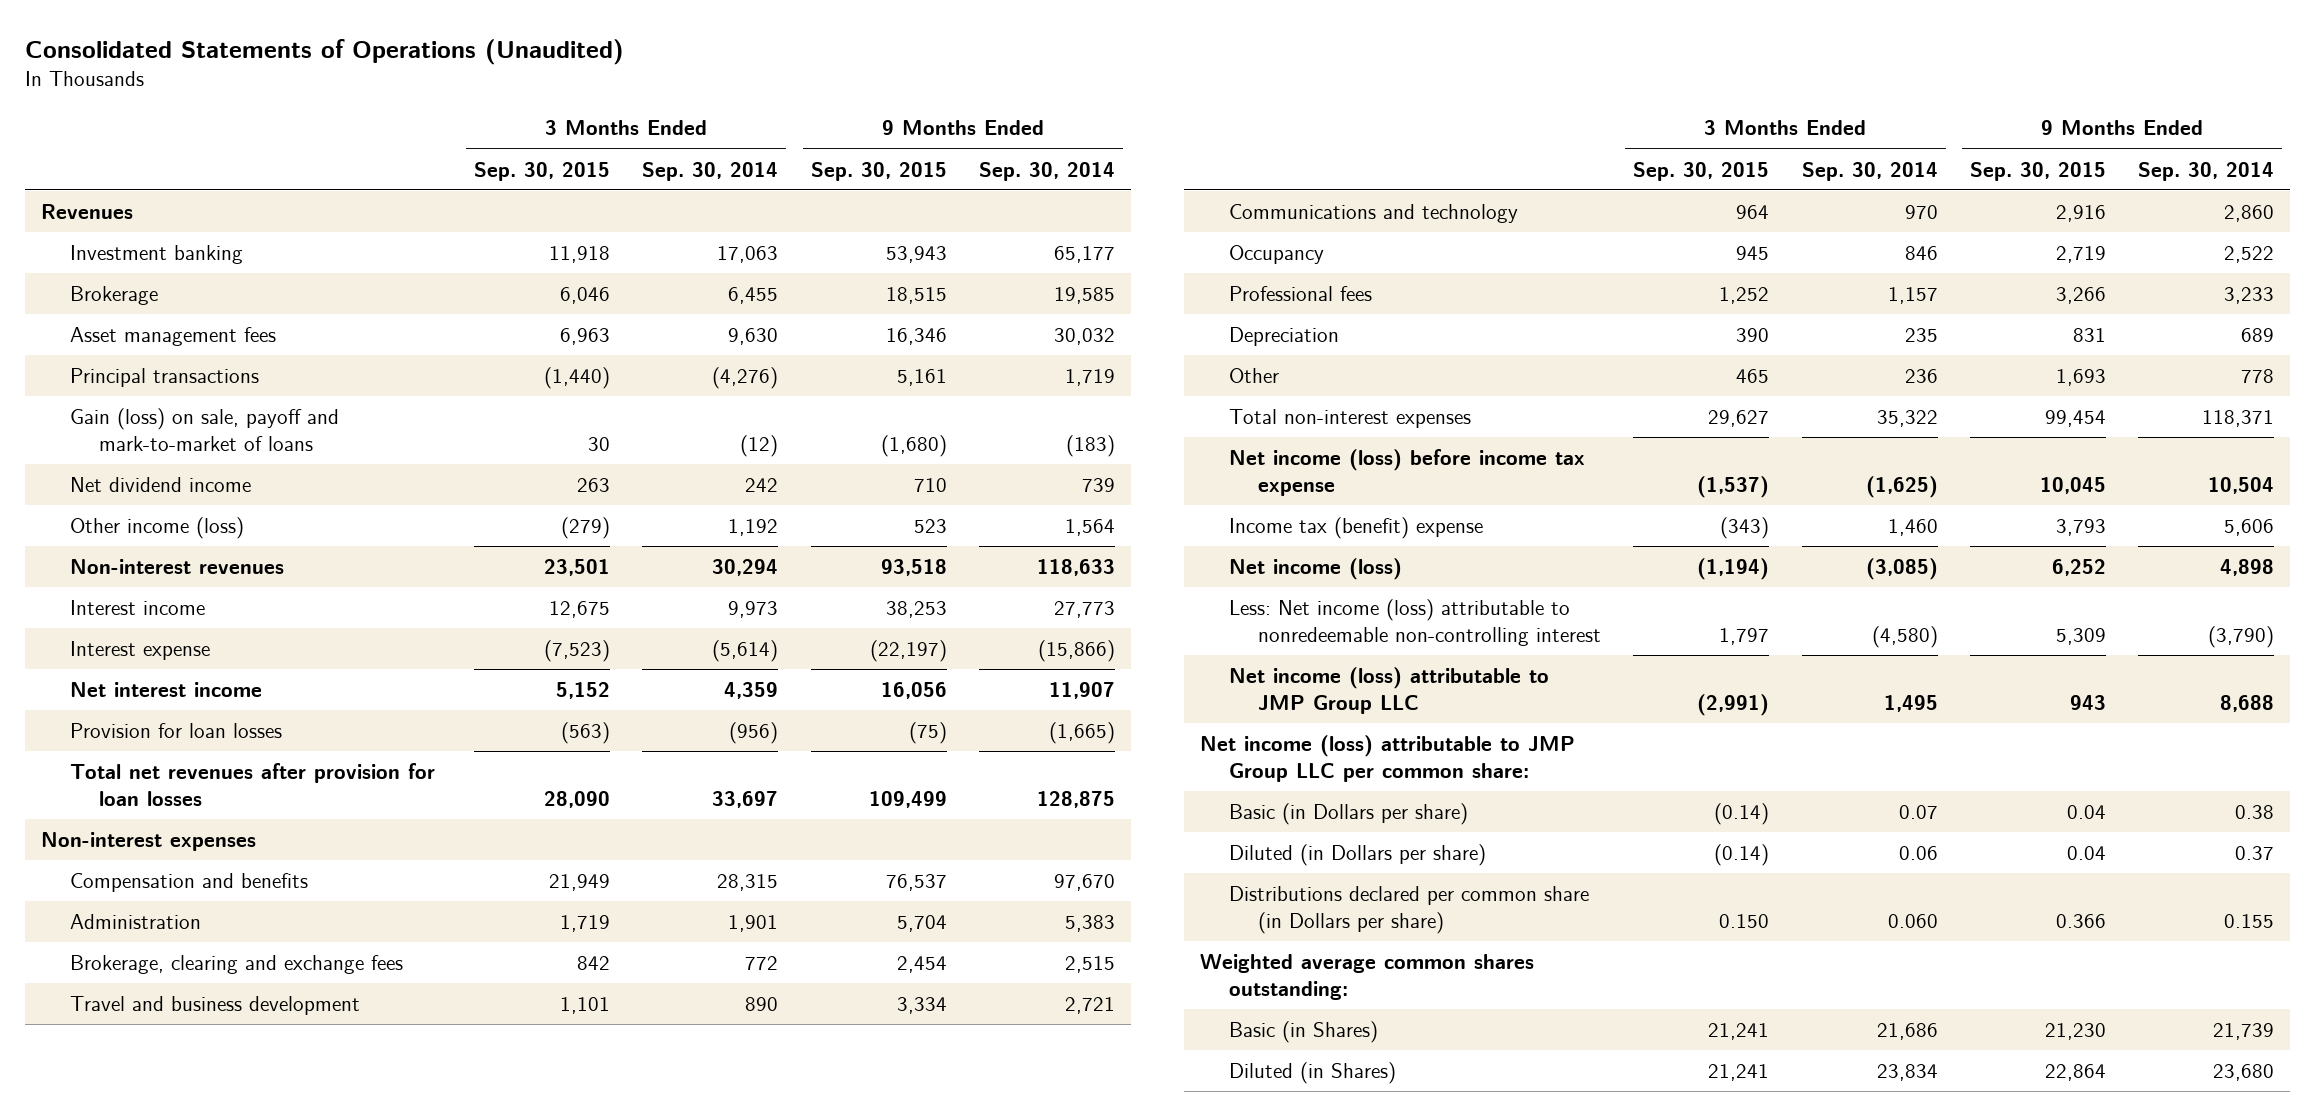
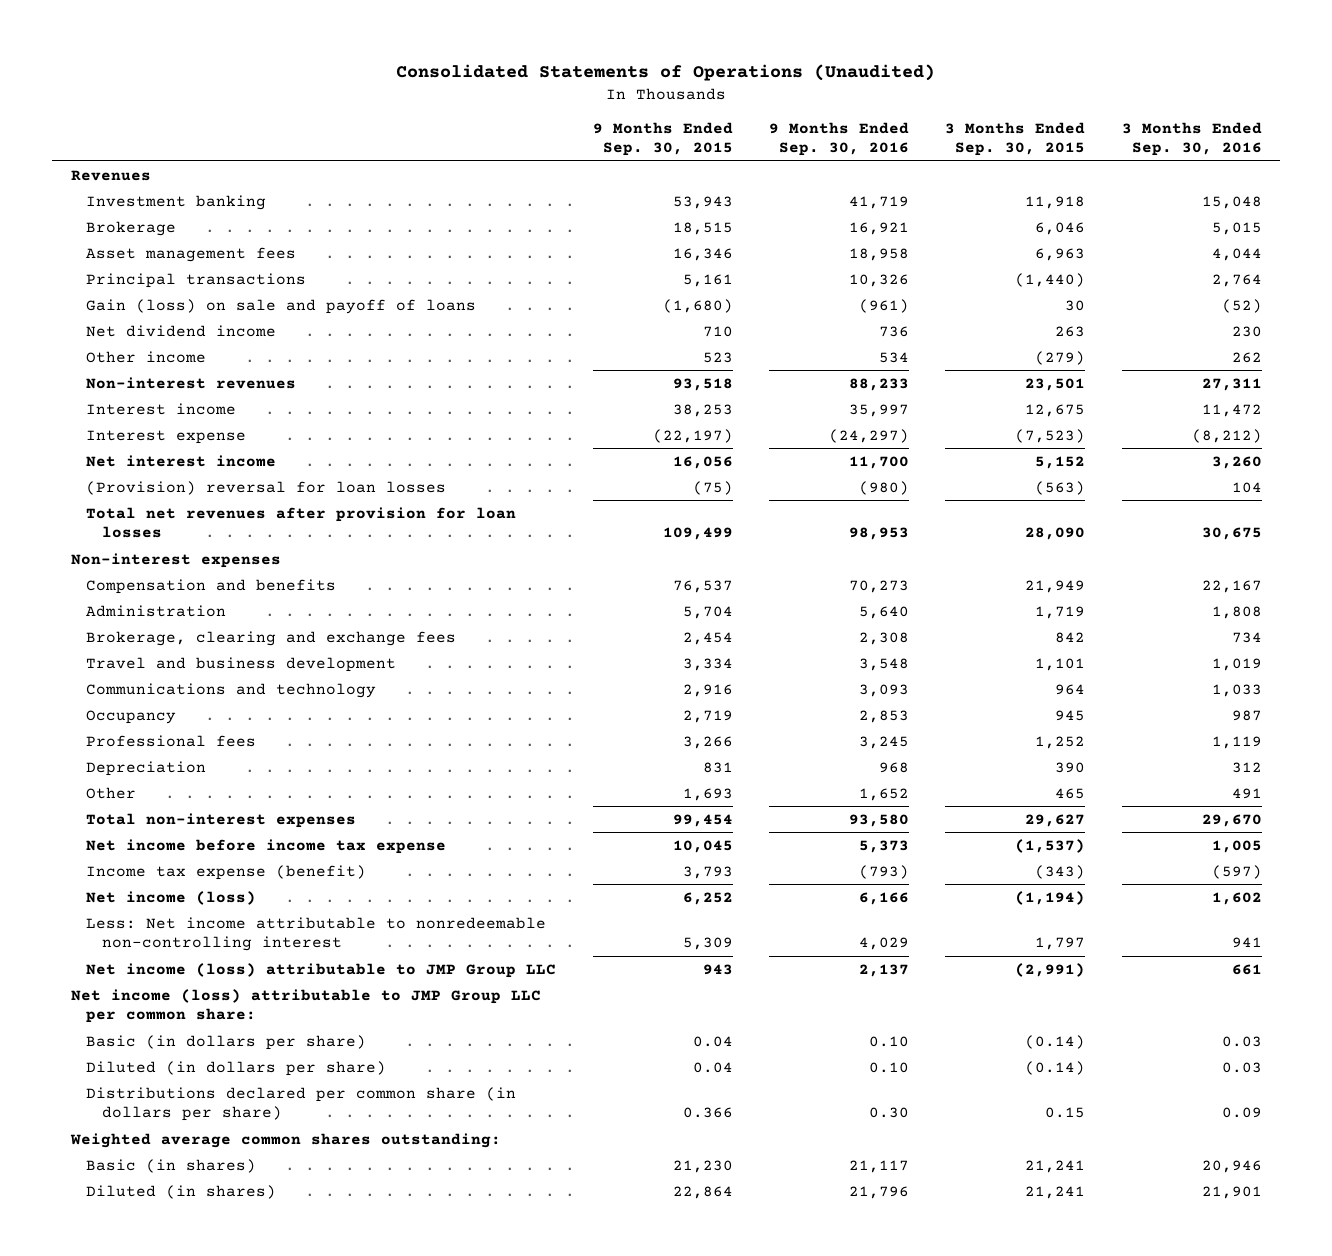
[642,161,779,181] Sep. 30, 2014 -> none
[978,161,1115,181] Sep. 30, 2014 -> none
none -> [768,122,909,157] 9 Months Ended Sep. 30, 2016
none -> [1121,122,1262,157] 3 Months Ended Sep. 30, 2016
[69,408,339,451] Gain (loss) on sale, payoff and mark-to-market of loans -> [86,298,477,314] Gain (loss) on sale and payoff of loans
[69,517,244,540] Other income (loss) -> [86,350,207,363] Other income
[69,723,282,739] Provision for loan losses -> [86,480,447,495] (Provision) reversal for loan losses
[1229,449,1586,496] Net income (loss) before income tax expense -> [86,838,447,854] Net income before income tax expense
[1229,517,1484,540] Income tax (benefit) expense -> [86,864,367,880] Income tax expense (benefit)
[1229,599,1601,646] Less: Net income (loss) attributable to nonredeemable non-controlling interest -> [86,916,547,952] Less: Net income attributable to nonredeemable non-controlling interest
[1229,803,1469,826] Basic (in Dollars per share) -> [86,1034,367,1050] Basic (in dollars per share)
[1229,844,1487,867] Diluted (in Dollars per share) -> [86,1060,387,1076] Diluted (in dollars per share)
[1229,886,1590,934] Distributions declared per common share (in Dollars per share) -> [86,1086,517,1122] Distributions declared per common share (in dollars per share)
[1719,913,1770,928] 0.150 -> [1045,1107,1086,1119] 0.15
[1229,1021,1379,1044] Basic (in Shares) -> [86,1158,257,1173] Basic (in shares)
[1229,1062,1397,1085] Diluted (in Shares) -> [86,1184,277,1199] Diluted (in shares)

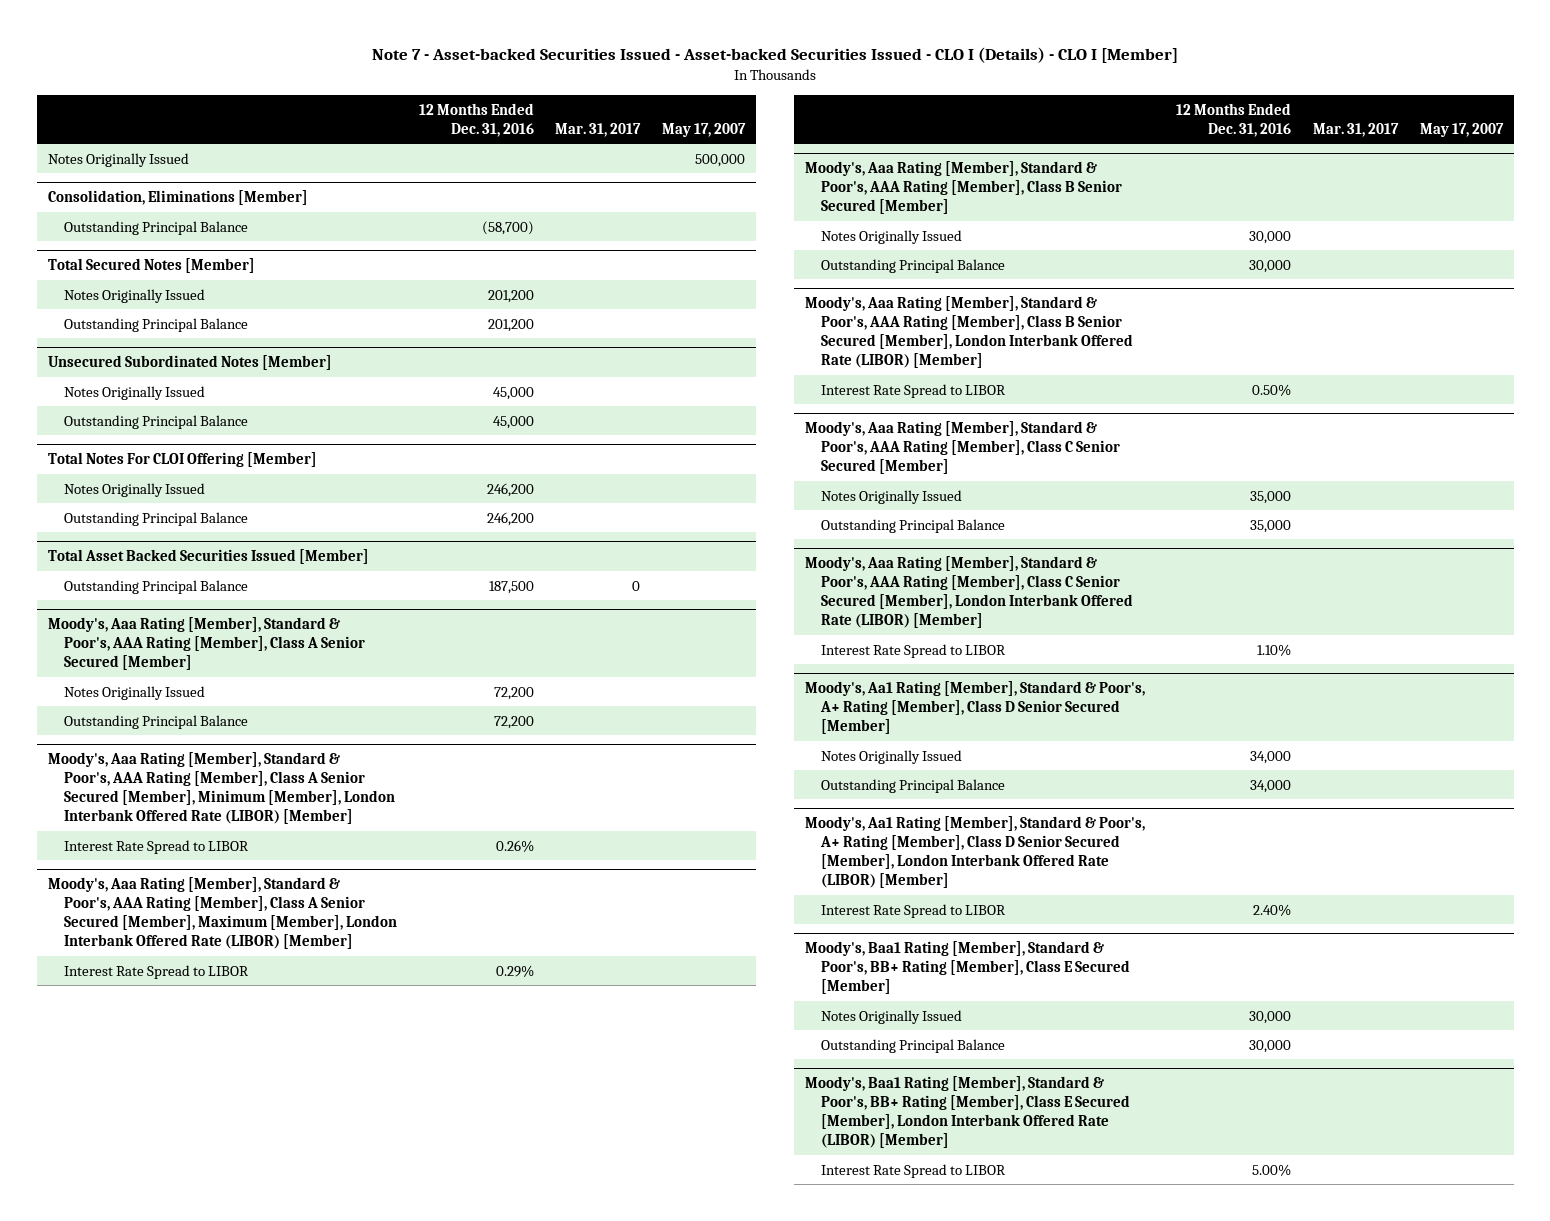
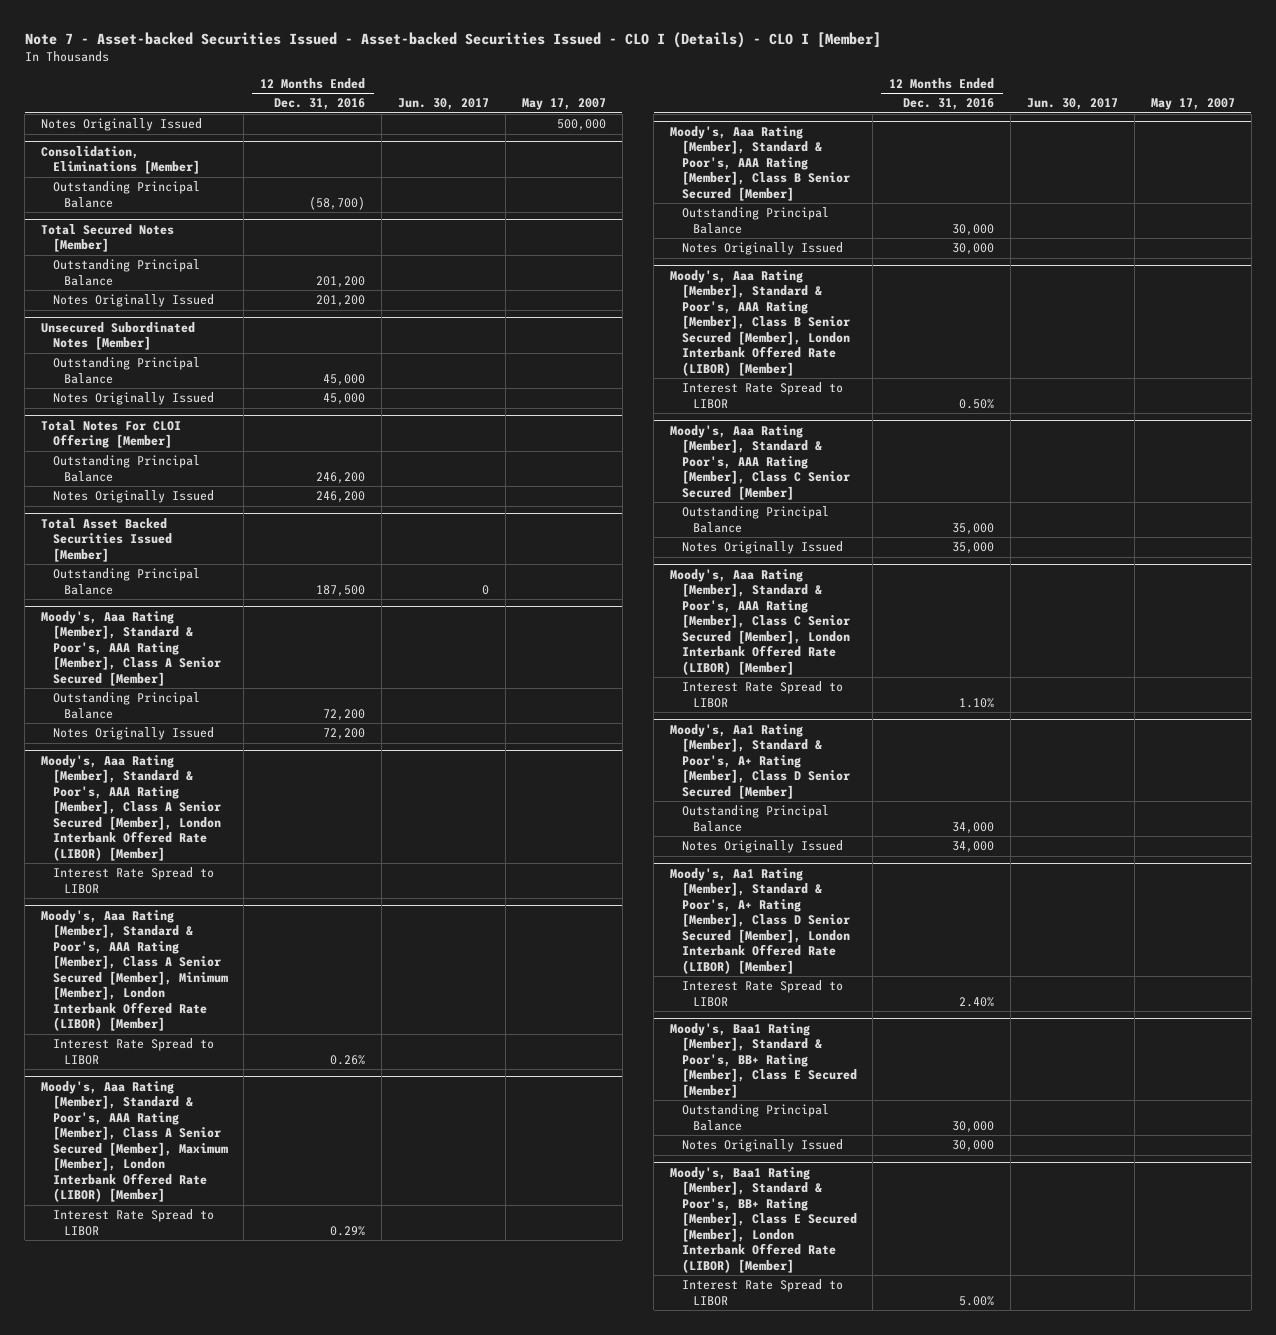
[555,122,642,137] Mar. 31, 2017 -> none
none -> [398,98,490,111] Jun. 30, 2017
[63,288,205,303] Notes Originally Issued -> [52,294,214,308] Notes Originally Issued
[63,385,205,400] Notes Originally Issued -> [52,392,214,406] Notes Originally Issued
[63,482,205,497] Notes Originally Issued -> [52,490,214,504] Notes Originally Issued
[63,685,205,700] Notes Originally Issued -> [52,727,214,741] Notes Originally Issued
none -> [41,754,221,861] Moody's, Aaa Rating [Member], Standard & Poor's, AAA Rating [Member], Class A Senior Secured [Member], London Interbank Offered Rate (LIBOR) [Member]
none -> [52,867,214,894] Interest Rate Spread to LIBOR
[820,229,962,244] Notes Originally Issued -> [681,242,843,256] Notes Originally Issued
[820,489,962,504] Notes Originally Issued -> [681,541,843,555] Notes Originally Issued
[820,749,962,764] Notes Originally Issued -> [681,840,843,854] Notes Originally Issued
[820,1009,962,1024] Notes Originally Issued -> [681,1139,843,1153] Notes Originally Issued

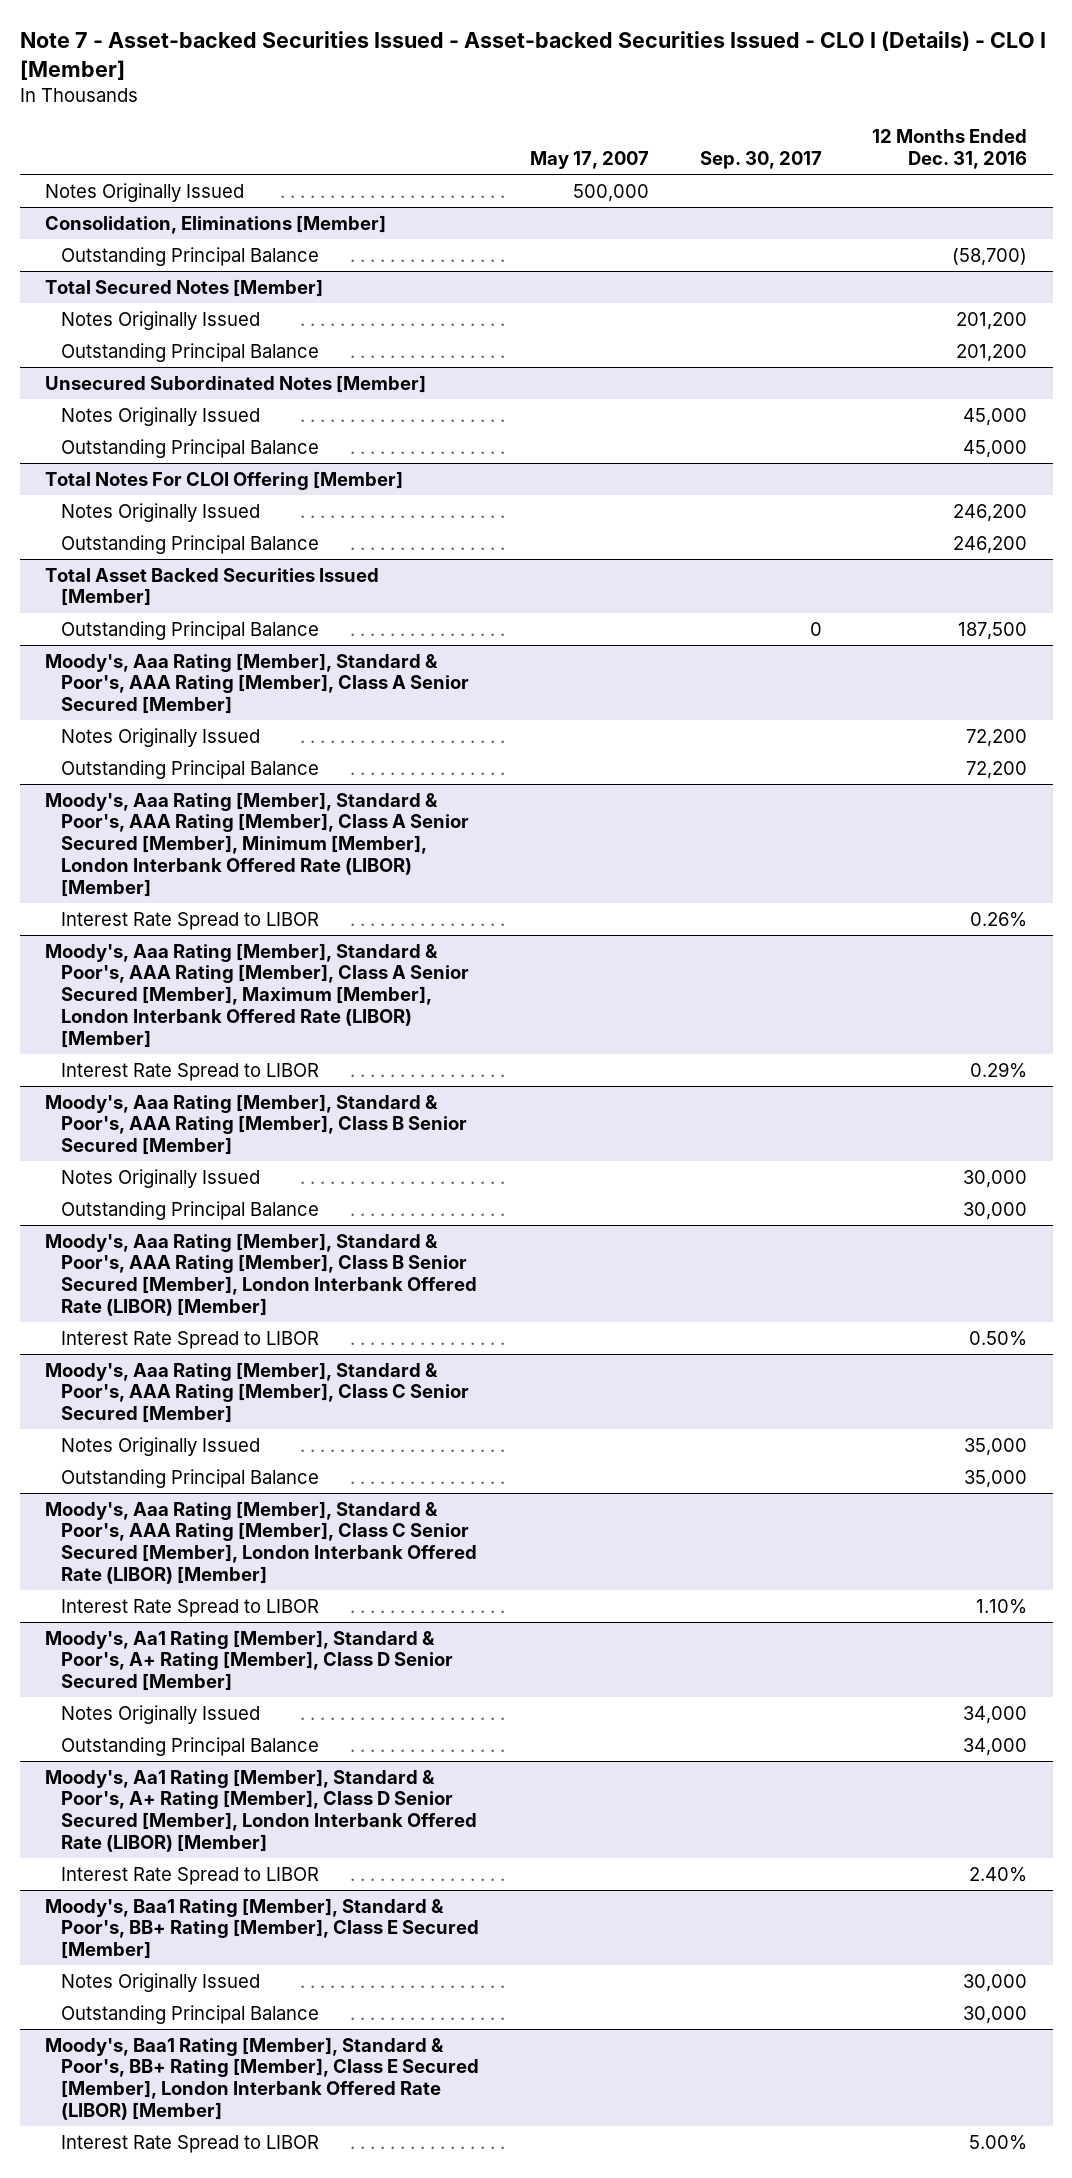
[398,98,490,111] Jun. 30, 2017 -> none
none -> [699,151,822,170] Sep. 30, 2017
[52,259,200,286] Outstanding Principal Balance -> [61,342,320,362] Outstanding Principal Balance
[52,357,200,384] Outstanding Principal Balance -> [61,438,320,458] Outstanding Principal Balance
[52,455,200,482] Outstanding Principal Balance -> [61,534,320,554] Outstanding Principal Balance
[41,754,221,861] Moody's, Aaa Rating [Member], Standard & Poor's, AAA Rating [Member], Class A Senior Secured [Member], London Interbank Offered Rate (LIBOR) [Member] -> none
[52,867,214,894] Interest Rate Spread to LIBOR -> none
[52,692,200,719] Outstanding Principal Balance -> [61,759,320,779] Outstanding Principal Balance
[681,207,829,234] Outstanding Principal Balance -> [61,1200,320,1220] Outstanding Principal Balance
[681,506,829,533] Outstanding Principal Balance -> [61,1468,320,1488] Outstanding Principal Balance
[681,805,829,832] Outstanding Principal Balance -> [61,1736,320,1756] Outstanding Principal Balance
[681,1104,829,1131] Outstanding Principal Balance -> [61,2004,320,2024] Outstanding Principal Balance

